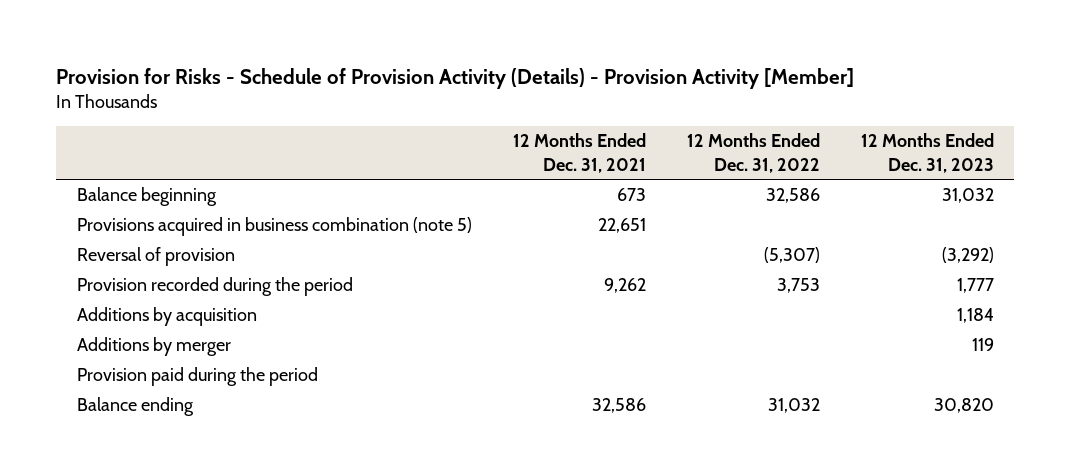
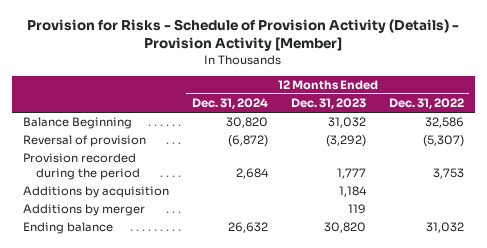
[512,133,646,173] 12 Months Ended Dec. 31, 2021 -> none
none -> [191,98,268,110] Dec. 31, 2024
[76,217,472,237] Provisions acquired in business combination (note 5) -> none
[76,187,217,207] Balance beginning -> [23,117,133,130] Balance Beginning
[76,367,318,387] Provision paid during the period -> none
[76,397,194,417] Balance ending -> [23,222,114,235] Ending balance

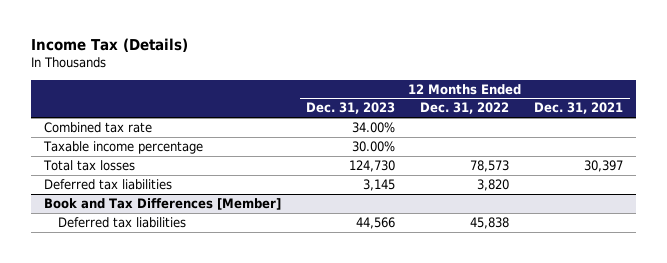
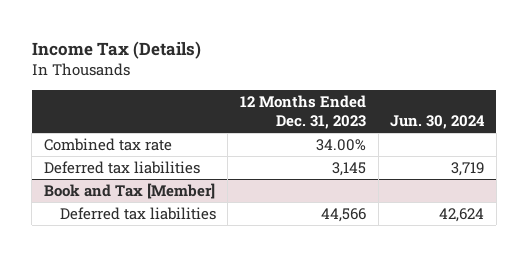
[420,102,510,115] Dec. 31, 2022 -> none
[534,102,624,115] Dec. 31, 2021 -> none
none -> [390,115,486,130] Jun. 30, 2024
[42,140,203,154] Taxable income percentage -> none
[42,159,135,171] Total tax losses -> none
[43,197,281,210] Book and Tax Differences [Member] -> [43,183,215,200] Book and Tax [Member]

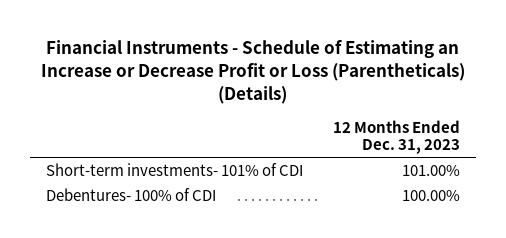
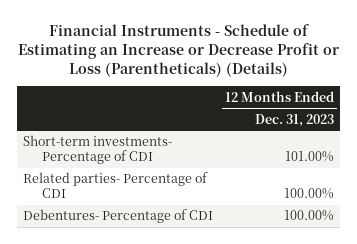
[45,162,303,176] Short-term investments- 101% of CDI -> [22,135,172,165] Short-term investments- Percentage of CDI
none -> [22,172,208,199] Related parties- Percentage of CDI
[45,187,216,201] Debentures- 100% of CDI -> [22,209,213,224] Debentures- Percentage of CDI

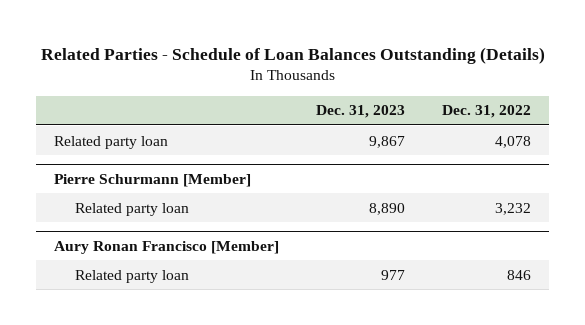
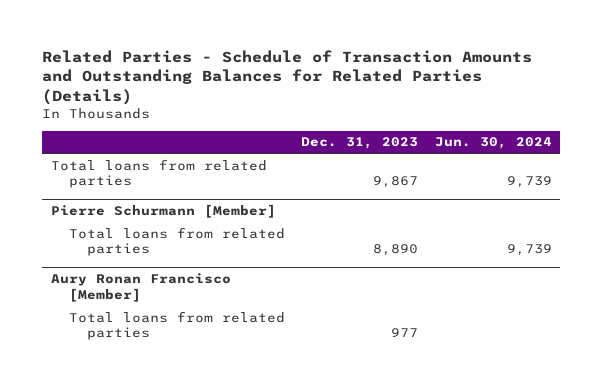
[40,46,545,64] Related Parties - Schedule of Loan Balances Outstanding (Details) -> [42,49,533,106] Related Parties - Schedule of Transaction Amounts and Outstanding Balances for Related Parties (Details)
[441,105,531,119] Dec. 31, 2022 -> none
none -> [434,137,552,150] Jun. 30, 2024
[54,135,169,149] Related party loan -> [50,158,267,189] Total loans from related parties
[75,202,190,216] Related party loan -> [68,226,285,257] Total loans from related parties
[75,269,190,283] Related party loan -> [68,310,285,341] Total loans from related parties

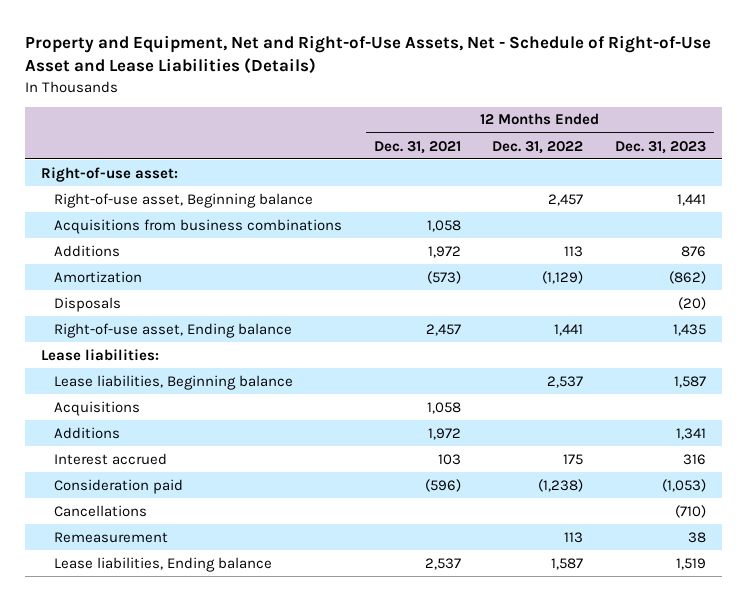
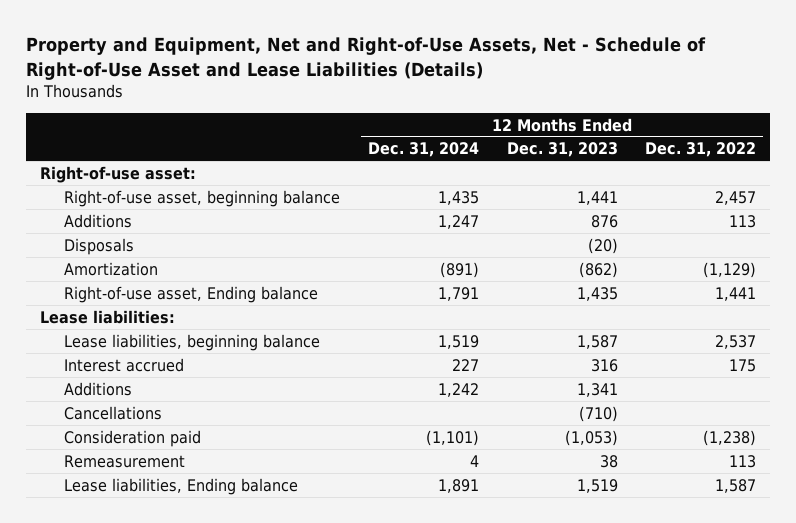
[373,140,461,154] Dec. 31, 2021 -> none
none -> [368,142,480,158] Dec. 31, 2024
[53,218,342,234] Acquisitions from business combinations -> none
[53,192,313,208] Right-of-use asset, Beginning balance -> [64,189,341,207] Right-of-use asset, beginning balance
[53,270,142,283] Amortization -> [64,261,159,276] Amortization
[53,400,140,416] Acquisitions -> none
[53,374,293,390] Lease liabilities, Beginning balance -> [64,333,321,351] Lease liabilities, beginning balance
[53,426,120,439] Additions -> [64,381,133,396] Additions
[53,478,183,494] Consideration paid -> [64,429,202,447] Consideration paid

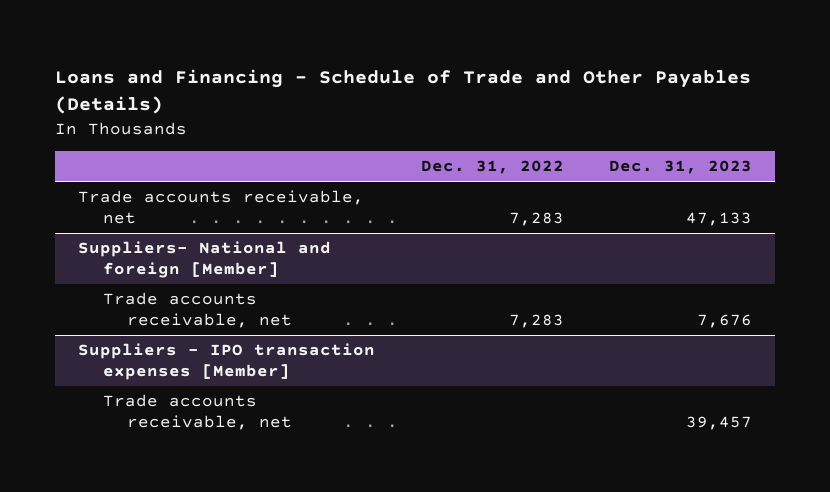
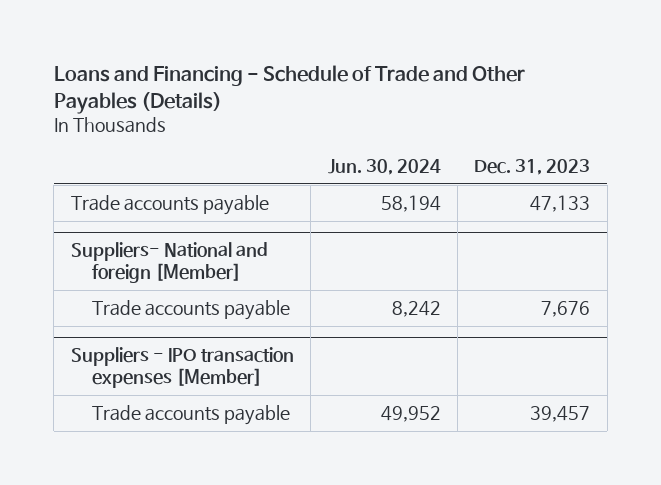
[420,160,564,175] Dec. 31, 2022 -> none
none -> [327,159,441,176] Jun. 30, 2024
[78,190,365,225] Trade accounts receivable, net -> [70,195,269,216] Trade accounts payable
[102,292,292,329] Trade accounts receivable, net -> [91,300,290,321] Trade accounts payable
[102,394,292,431] Trade accounts receivable, net -> [91,405,290,426] Trade accounts payable

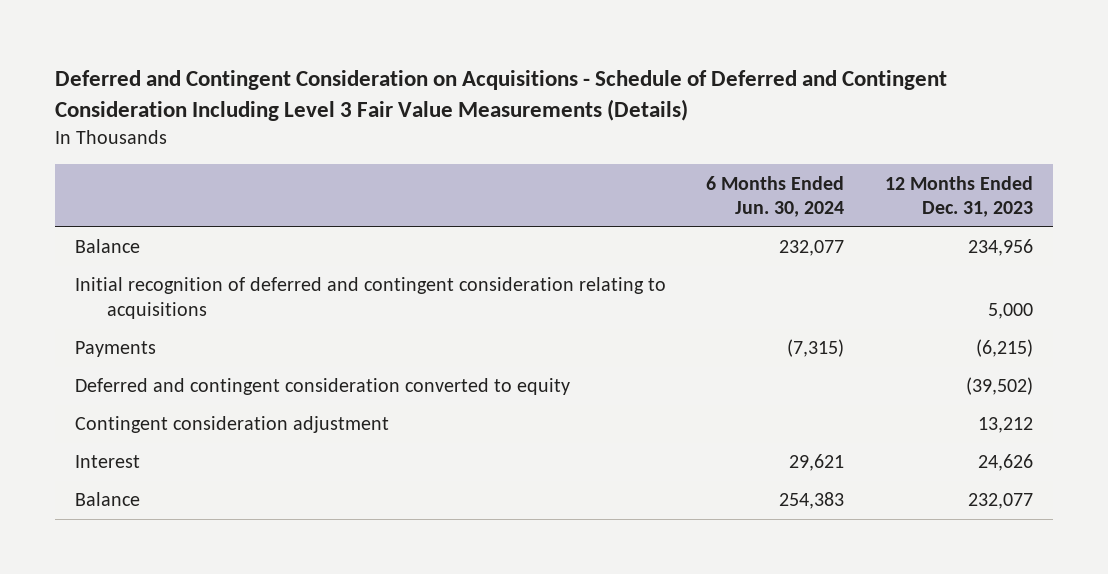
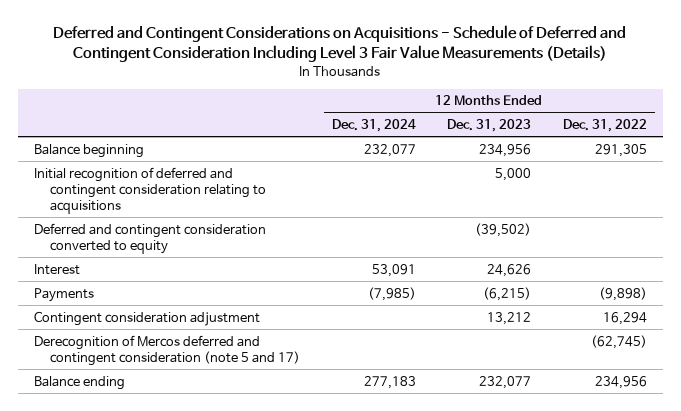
[55,70,948,122] Deferred and Contingent Consideration on Acquisitions - Schedule of Deferred and Contingent Consideration Including Level 3 Fair Value Measurements (Details) -> [53,25,627,63] Deferred and Contingent Considerations on Acquisitions - Schedule of Deferred and Contingent Consideration Including Level 3 Fair Value Measurements (Details)
[706,175,845,218] 6 Months Ended Jun. 30, 2024 -> none
none -> [331,119,416,133] Dec. 31, 2024
none -> [562,119,647,133] Dec. 31, 2022
[75,239,141,254] Balance -> [33,143,144,158] Balance beginning
[75,341,157,358] Payments -> [33,287,94,302] Payments
[75,416,390,434] Contingent consideration adjustment -> [33,310,260,326] Contingent consideration adjustment
none -> [33,334,300,366] Derecognition of Mercos deferred and contingent consideration (note 5 and 17)
[75,492,141,507] Balance -> [33,375,125,390] Balance ending

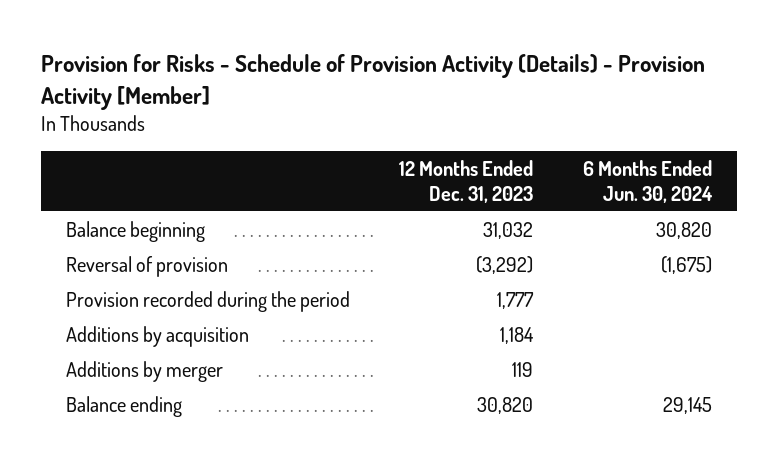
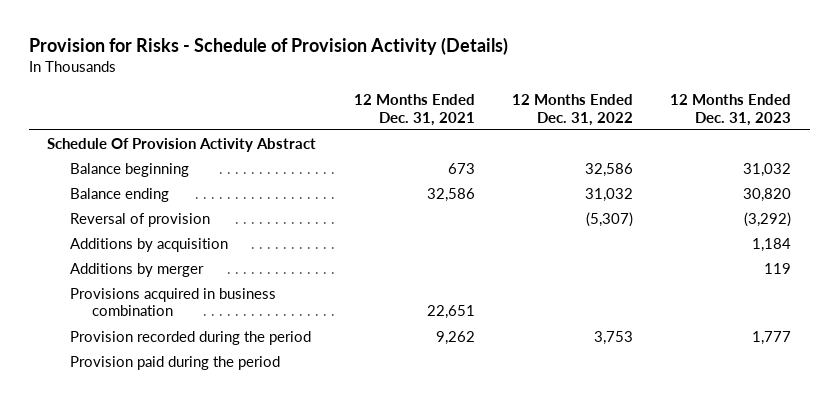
[40,54,705,110] Provision for Risks - Schedule of Provision Activity (Details) - Provision Activity [Member] -> [28,36,508,55] Provision for Risks - Schedule of Provision Activity (Details)
[582,159,713,203] 6 Months Ended Jun. 30, 2024 -> none
none -> [353,94,475,126] 12 Months Ended Dec. 31, 2021
none -> [512,94,634,126] 12 Months Ended Dec. 31, 2022
none -> [47,137,317,152] Schedule Of Provision Activity Abstract
[65,395,182,417] Balance ending -> [69,187,169,202] Balance ending
none -> [69,287,276,317] Provisions acquired in business combination
[65,290,350,312] Provision recorded during the period -> [69,330,311,345] Provision recorded during the period
none -> [69,355,280,370] Provision paid during the period

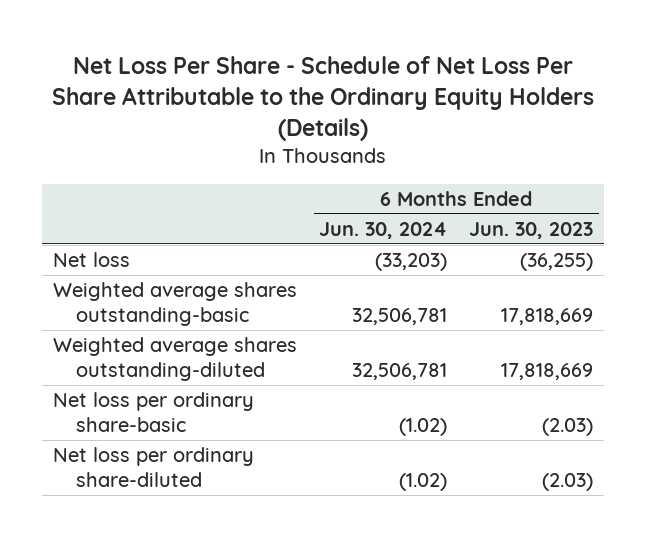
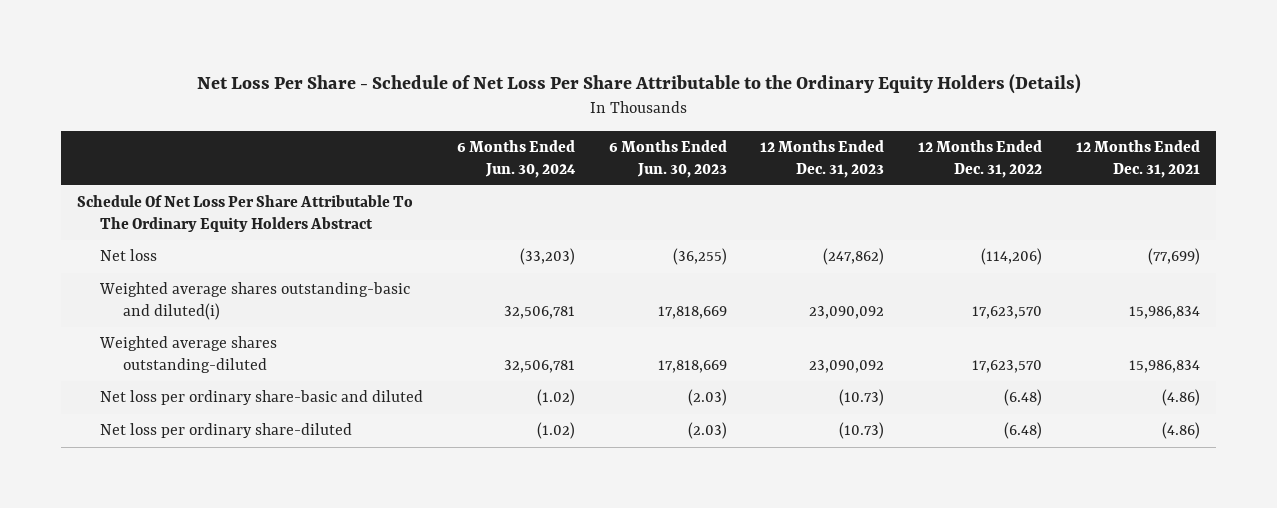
none -> [760,140,885,178] 12 Months Ended Dec. 31, 2023
none -> [917,140,1042,178] 12 Months Ended Dec. 31, 2022
none -> [1075,140,1200,178] 12 Months Ended Dec. 31, 2021
none -> [77,195,414,232] Schedule Of Net Loss Per Share Attributable To The Ordinary Equity Holders Abstract
[53,282,298,327] Weighted average shares outstanding-basic -> [99,282,411,320] Weighted average shares outstanding-basic and diluted(i)
[53,392,255,433] Net loss per ordinary share-basic -> [100,390,424,406] Net loss per ordinary share-basic and diluted

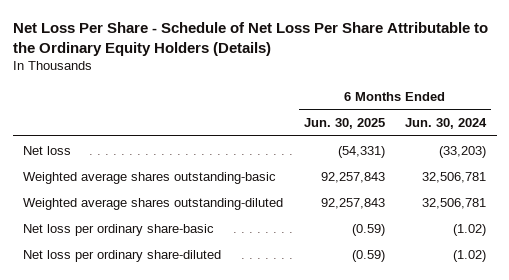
[608,140,727,178] 6 Months Ended Jun. 30, 2023 -> none
[760,140,885,178] 12 Months Ended Dec. 31, 2023 -> none
[917,140,1042,178] 12 Months Ended Dec. 31, 2022 -> none
[1075,140,1200,178] 12 Months Ended Dec. 31, 2021 -> none
none -> [303,118,385,130] Jun. 30, 2025
[77,195,414,232] Schedule Of Net Loss Per Share Attributable To The Ordinary Equity Holders Abstract -> none
[99,282,411,320] Weighted average shares outstanding-basic and diluted(i) -> [23,171,277,184] Weighted average shares outstanding-basic
[100,390,424,406] Net loss per ordinary share-basic and diluted -> [23,223,215,236] Net loss per ordinary share-basic

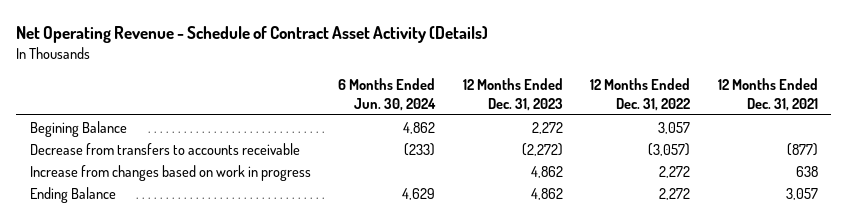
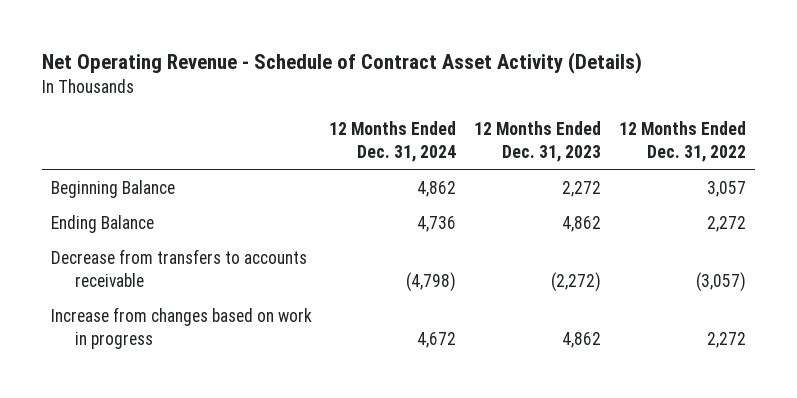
[338,78,437,111] 6 Months Ended Jun. 30, 2024 -> none
[717,78,818,111] 12 Months Ended Dec. 31, 2021 -> none
none -> [329,121,457,162] 12 Months Ended Dec. 31, 2024
[29,120,127,137] Begining Balance -> [50,179,175,198] Beginning Balance
[29,186,116,203] Ending Balance -> [50,214,154,233] Ending Balance

